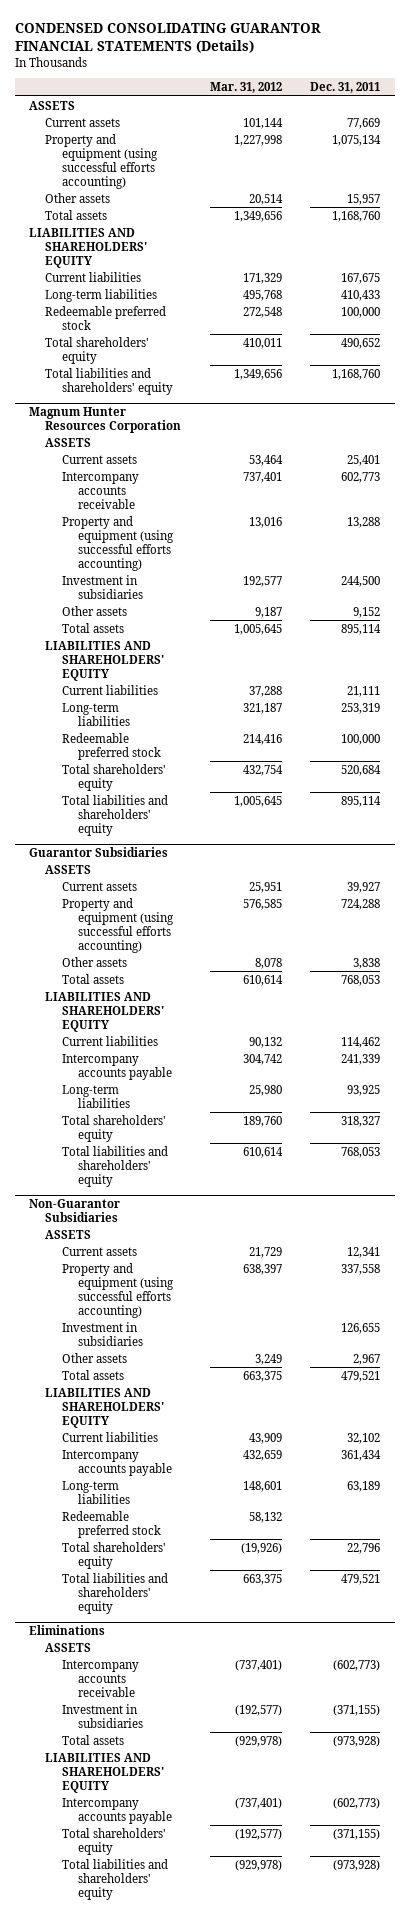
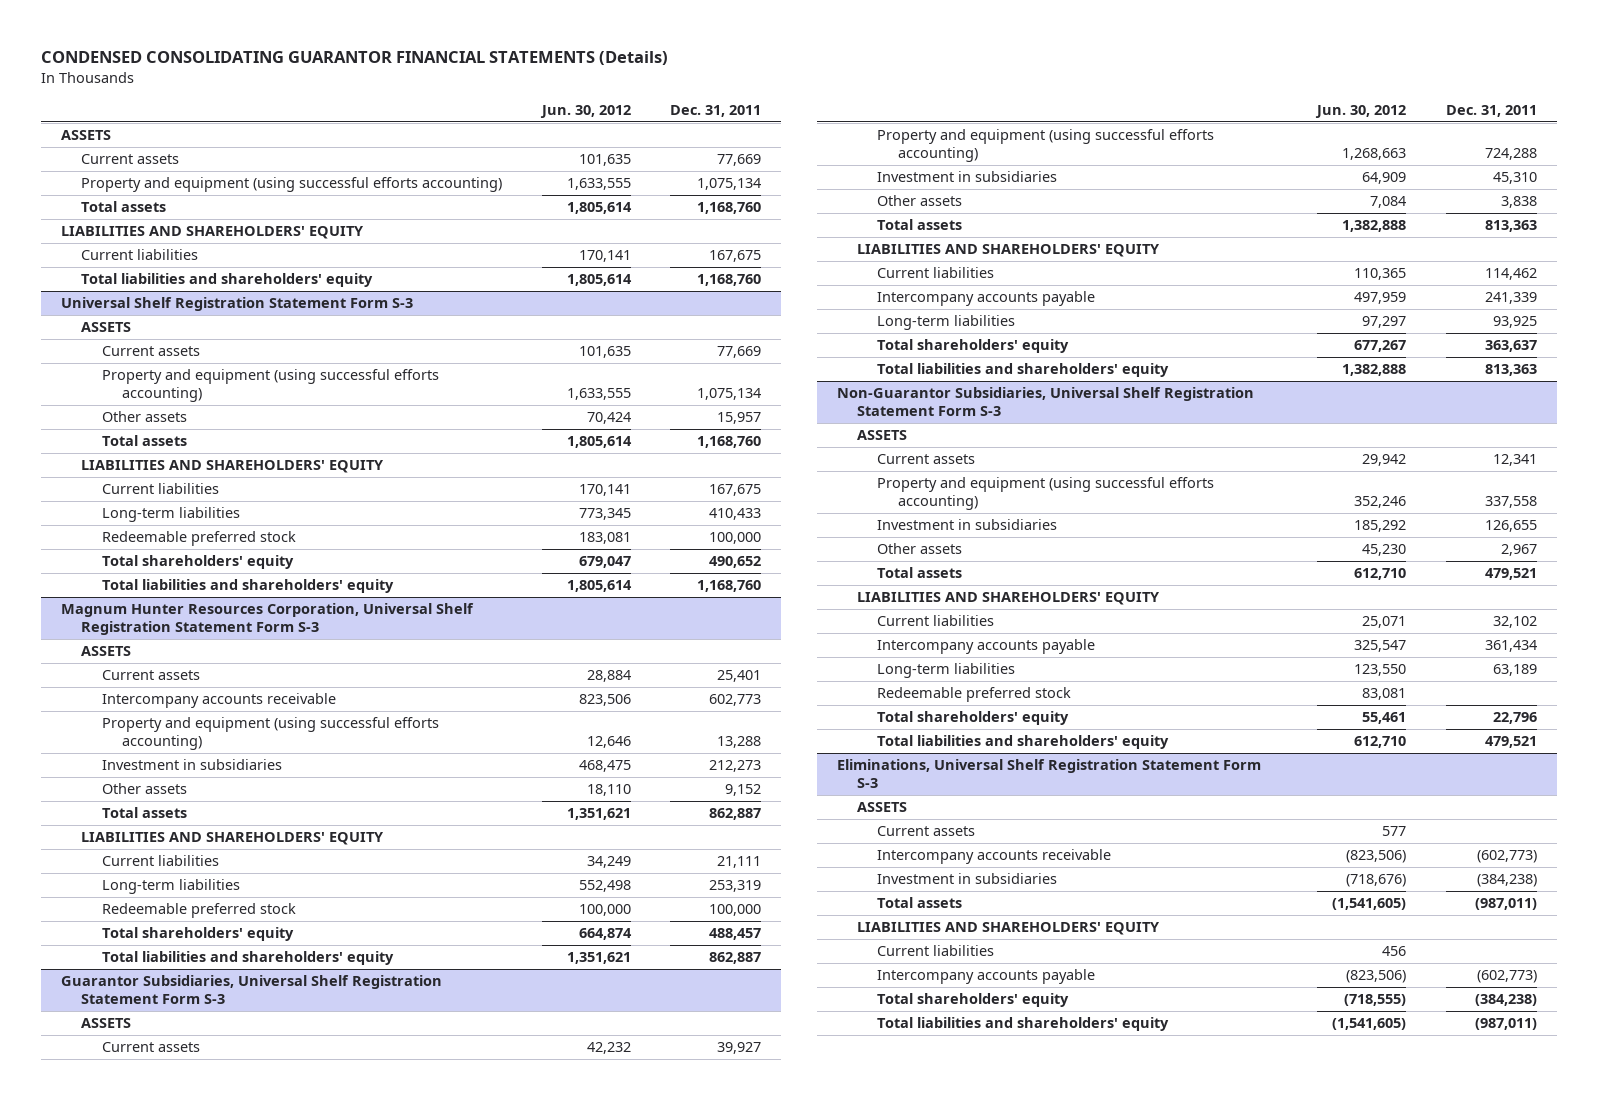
[209,82,282,94] Mar. 31, 2012 -> none
none -> [539,104,631,118] Jun. 30, 2012
none -> [81,201,167,213] Total assets
none -> [60,226,364,240] LIABILITIES AND SHAREHOLDERS' EQUITY
none -> [81,249,199,261] Current liabilities
none -> [81,273,374,288] Total liabilities and shareholders' equity
none -> [60,297,413,312] Universal Shelf Registration Statement Form S-3
none -> [81,322,132,333] ASSETS
none -> [101,346,200,357] Current assets
none -> [101,369,439,402] Property and equipment (using successful efforts accounting)
[28,406,182,433] Magnum Hunter Resources Corporation -> none
none -> [60,603,474,635] Magnum Hunter Resources Corporation, Universal Shelf Registration Statement Form S-3
[341,575,381,587] 244,500 -> [709,760,762,773] 212,273
[341,623,382,635] 895,114 -> [709,808,762,821] 862,887
[28,846,168,857] Guarantor Subsidiaries -> none
[341,764,382,776] 520,684 -> [709,928,762,941] 488,457
[341,795,382,807] 895,114 -> [709,952,762,965] 862,887
none -> [60,975,442,1004] Guarantor Subsidiaries, Universal Shelf Registration Statement Form S-3
none -> [877,171,1058,183] Investment in subsidiaries
[341,974,381,986] 768,053 -> [1484,220,1537,233] 813,363
[28,1198,120,1222] Non-Guarantor Subsidiaries -> none
[341,1115,381,1127] 318,327 -> [1484,340,1537,353] 363,637
[341,1146,381,1158] 768,053 -> [1484,364,1537,377] 813,363
none -> [836,387,1254,416] Non-Guarantor Subsidiaries, Universal Shelf Registration Statement Form S-3
[28,1624,105,1635] Eliminations -> none
none -> [836,759,1261,788] Eliminations, Universal Shelf Registration Statement Form S-3
none -> [877,826,976,837] Current assets
[333,1704,381,1716] (371,155) -> [1476,874,1537,888] (384,238)
[333,1735,381,1747] (973,928) -> [1474,898,1537,911] (987,011)
none -> [877,945,995,957] Current liabilities
[333,1828,381,1840] (371,155) -> [1474,994,1537,1007] (384,238)
[333,1859,381,1871] (973,928) -> [1474,1018,1537,1031] (987,011)

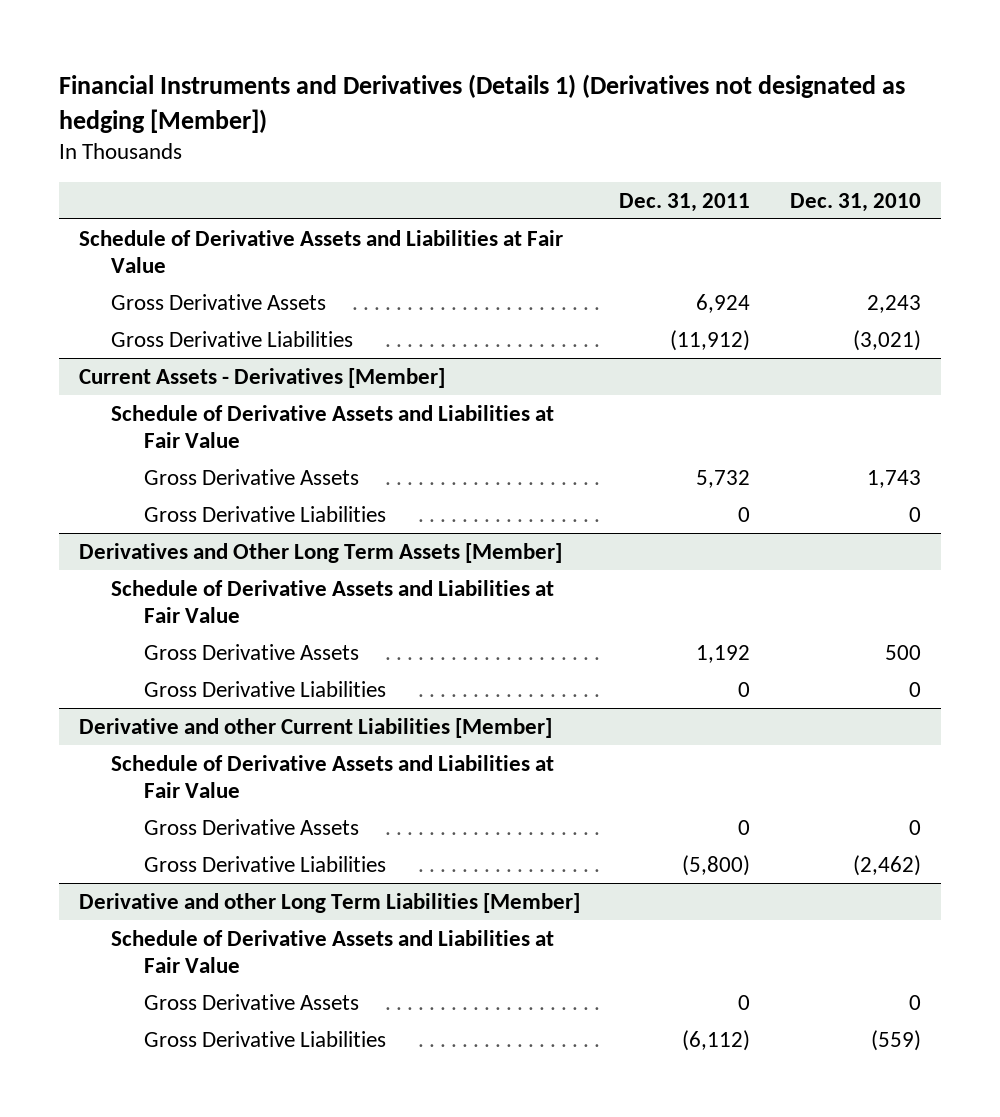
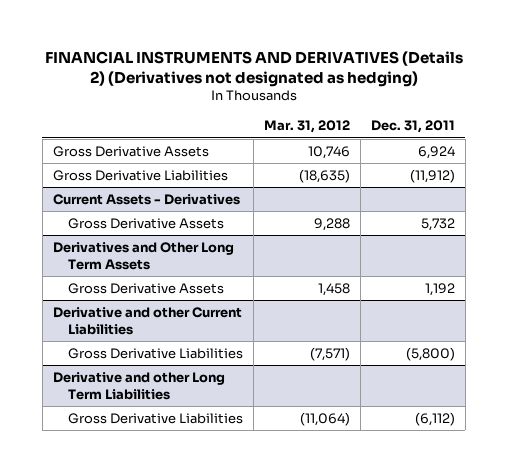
[59,74,906,134] Financial Instruments and Derivatives (Details 1) (Derivatives not designated as hedging [Member]) -> [44,50,463,87] FINANCIAL INSTRUMENTS AND DERIVATIVES (Details 2) (Derivatives not designated as hedging)
[789,192,921,212] Dec. 31, 2010 -> none
none -> [263,120,350,134] Mar. 31, 2012
[78,229,563,273] Schedule of Derivative Assets and Liabilities at Fair Value -> none
[111,404,555,448] Schedule of Derivative Assets and Liabilities at Fair Value -> none
[78,367,445,388] Current Assets - Derivatives [Member] -> [53,193,241,205] Current Assets - Derivatives
[143,505,386,522] Gross Derivative Liabilities -> none
[111,579,555,623] Schedule of Derivative Assets and Liabilities at Fair Value -> none
[78,542,562,563] Derivatives and Other Long Term Assets [Member] -> [53,241,235,270] Derivatives and Other Long Term Assets
[143,680,386,697] Gross Derivative Liabilities -> none
[111,754,555,798] Schedule of Derivative Assets and Liabilities at Fair Value -> none
[143,818,359,835] Gross Derivative Assets -> none
[78,717,552,738] Derivative and other Current Liabilities [Member] -> [53,306,243,335] Derivative and other Current Liabilities
[111,929,555,973] Schedule of Derivative Assets and Liabilities at Fair Value -> none
[143,993,359,1010] Gross Derivative Assets -> none
[78,892,580,913] Derivative and other Long Term Liabilities [Member] -> [53,371,226,400] Derivative and other Long Term Liabilities

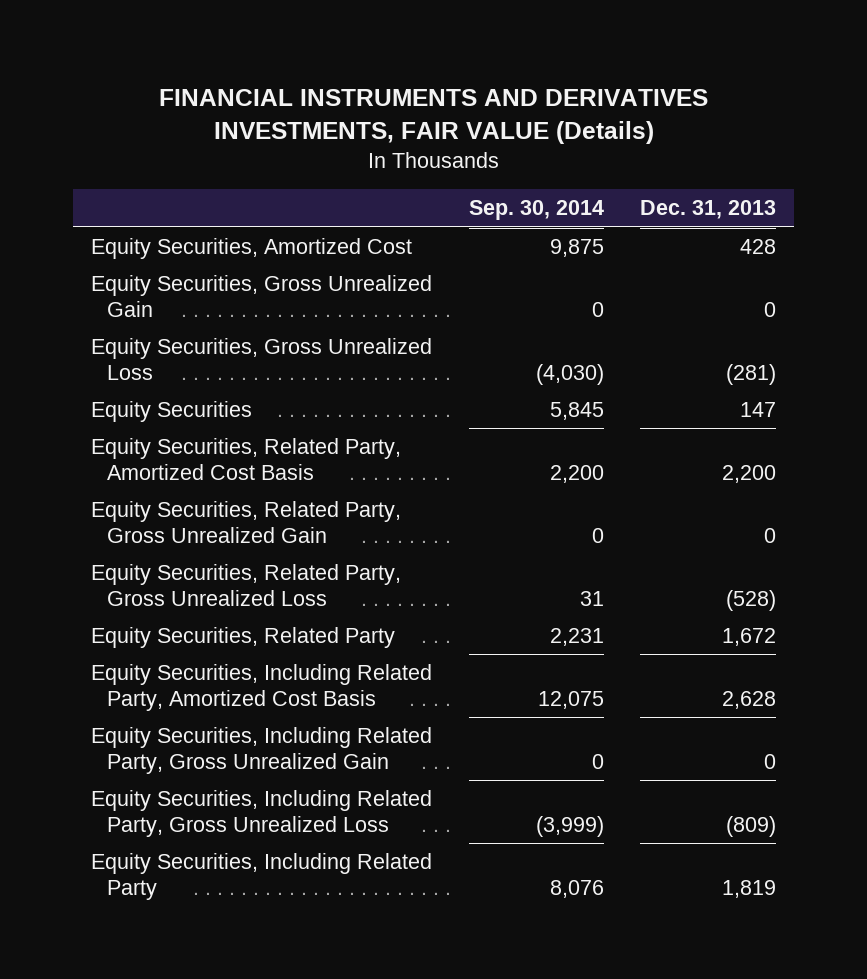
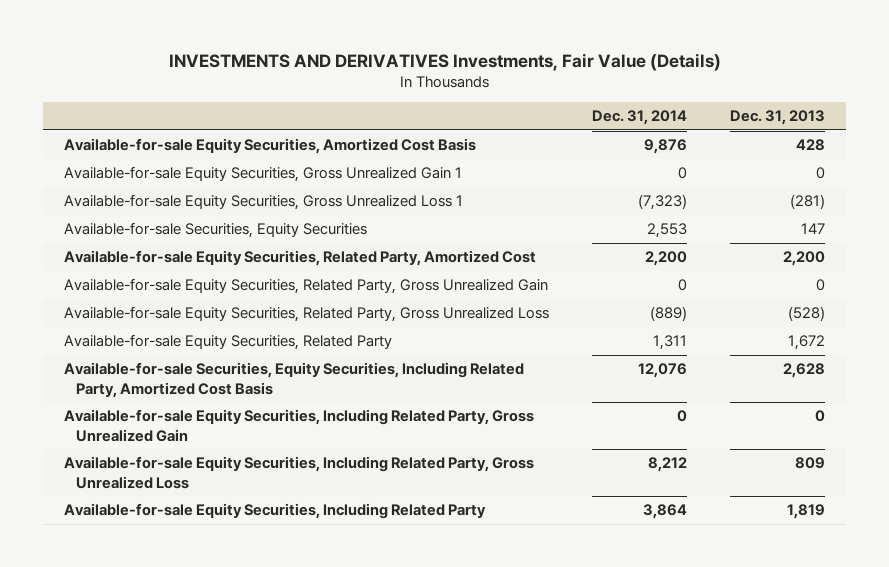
[158,89,708,145] FINANCIAL INSTRUMENTS AND DERIVATIVES INVESTMENTS, FAIR VALUE (Details) -> [168,52,721,71] INVESTMENTS AND DERIVATIVES Investments, Fair Value (Details)
[468,200,604,221] Sep. 30, 2014 -> none
none -> [592,110,688,126] Dec. 31, 2014
[91,238,413,260] Equity Securities, Amortized Cost -> [64,138,477,155] Available-for-sale Equity Securities, Amortized Cost Basis
[91,275,433,317] Equity Securities, Gross Unrealized Gain -> [64,166,463,183] Available-for-sale Equity Securities, Gross Unrealized Gain 1
[91,338,433,380] Equity Securities, Gross Unrealized Loss -> [64,194,464,211] Available-for-sale Equity Securities, Gross Unrealized Loss 1
[91,401,253,423] Equity Securities -> [64,222,368,239] Available-for-sale Securities, Equity Securities
[91,438,402,480] Equity Securities, Related Party, Amortized Cost Basis -> [64,250,537,267] Available-for-sale Equity Securities, Related Party, Amortized Cost
[91,501,402,543] Equity Securities, Related Party, Gross Unrealized Gain -> [64,278,549,295] Available-for-sale Equity Securities, Related Party, Gross Unrealized Gain
[91,564,402,606] Equity Securities, Related Party, Gross Unrealized Loss -> [64,306,550,323] Available-for-sale Equity Securities, Related Party, Gross Unrealized Loss
[91,627,396,649] Equity Securities, Related Party -> [64,334,393,351] Available-for-sale Equity Securities, Related Party
[91,664,433,711] Equity Securities, Including Related Party, Amortized Cost Basis -> [64,362,525,398] Available-for-sale Securities, Equity Securities, Including Related Party, Amortized Cost Basis
[91,727,433,774] Equity Securities, Including Related Party, Gross Unrealized Gain -> [64,409,535,442] Available-for-sale Equity Securities, Including Related Party, Gross Unrealized Gain
[91,790,433,837] Equity Securities, Including Related Party, Gross Unrealized Loss -> [64,456,535,489] Available-for-sale Equity Securities, Including Related Party, Gross Unrealized Loss
[725,815,776,837] (809) -> [794,457,825,470] 809
[91,853,433,900] Equity Securities, Including Related Party -> [64,503,487,520] Available-for-sale Equity Securities, Including Related Party

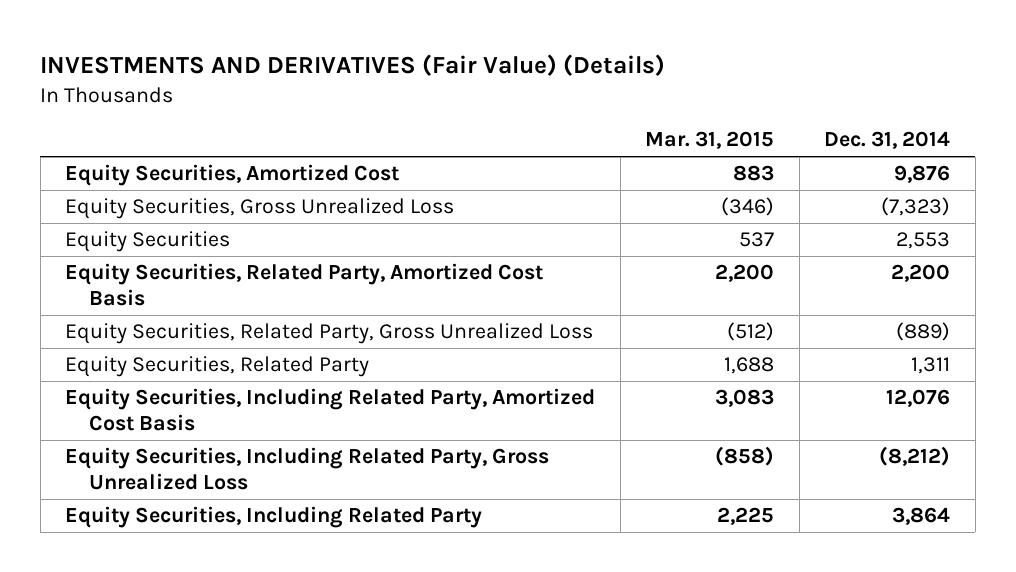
[168,52,721,71] INVESTMENTS AND DERIVATIVES Investments, Fair Value (Details) -> [40,54,666,77] INVESTMENTS AND DERIVATIVES (Fair Value) (Details)
[729,110,825,126] Dec. 31, 2013 -> none
none -> [645,131,775,150] Mar. 31, 2015
[64,166,463,183] Available-for-sale Equity Securities, Gross Unrealized Gain 1 -> none
[64,278,549,295] Available-for-sale Equity Securities, Related Party, Gross Unrealized Gain -> none
[64,409,535,442] Available-for-sale Equity Securities, Including Related Party, Gross Unrealized Gain -> none
[64,138,477,155] Available-for-sale Equity Securities, Amortized Cost Basis -> [65,164,400,187] Equity Securities, Amortized Cost
[64,194,464,211] Available-for-sale Equity Securities, Gross Unrealized Loss 1 -> [65,198,455,220] Equity Securities, Gross Unrealized Loss
[64,222,368,239] Available-for-sale Securities, Equity Securities -> [65,231,231,253] Equity Securities
[64,250,537,267] Available-for-sale Equity Securities, Related Party, Amortized Cost -> [65,263,544,306] Equity Securities, Related Party, Amortized Cost Basis
[64,306,550,323] Available-for-sale Equity Securities, Related Party, Gross Unrealized Loss -> [65,323,594,345] Equity Securities, Related Party, Gross Unrealized Loss
[64,334,393,351] Available-for-sale Equity Securities, Related Party -> [65,356,370,378] Equity Securities, Related Party
[64,362,525,398] Available-for-sale Securities, Equity Securities, Including Related Party, Amortized Cost Basis -> [65,388,596,431] Equity Securities, Including Related Party, Amortized Cost Basis
[64,456,535,489] Available-for-sale Equity Securities, Including Related Party, Gross Unrealized Loss -> [65,447,550,490] Equity Securities, Including Related Party, Gross Unrealized Loss
[648,457,688,473] 8,212 -> [879,446,951,467] (8,212)
[64,503,487,520] Available-for-sale Equity Securities, Including Related Party -> [65,506,483,529] Equity Securities, Including Related Party

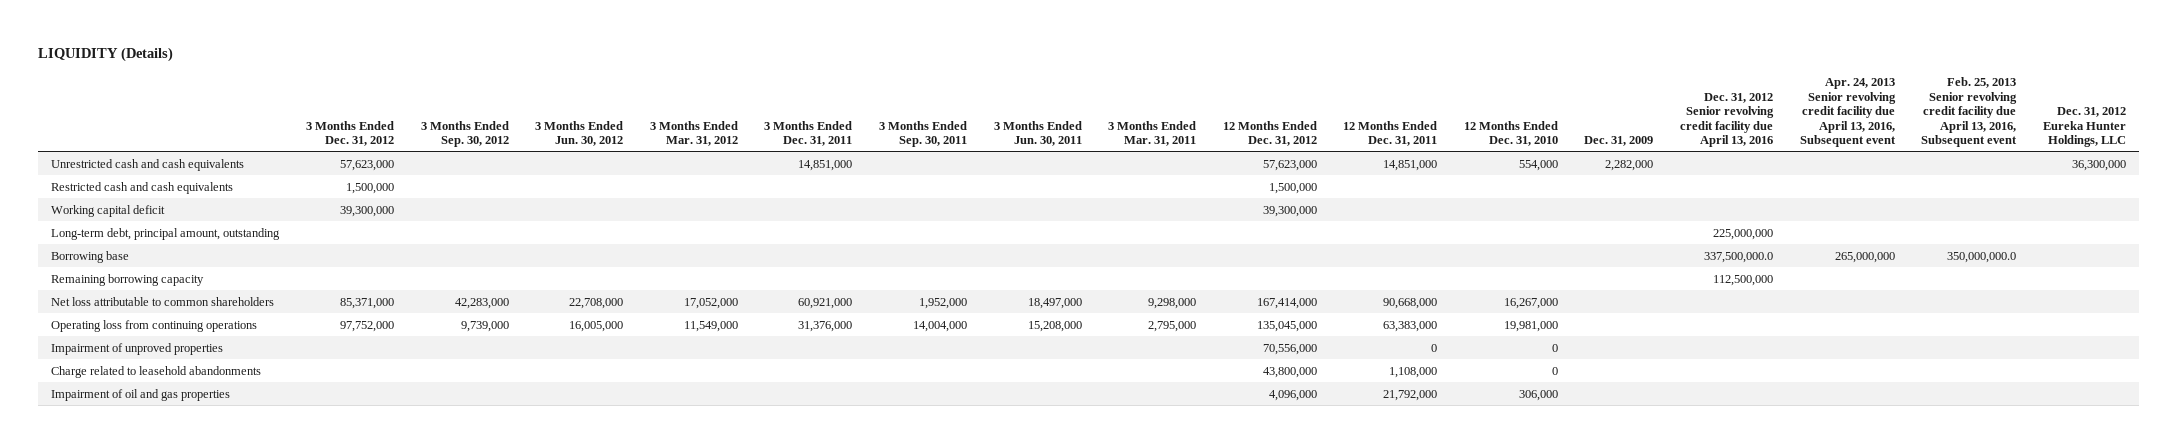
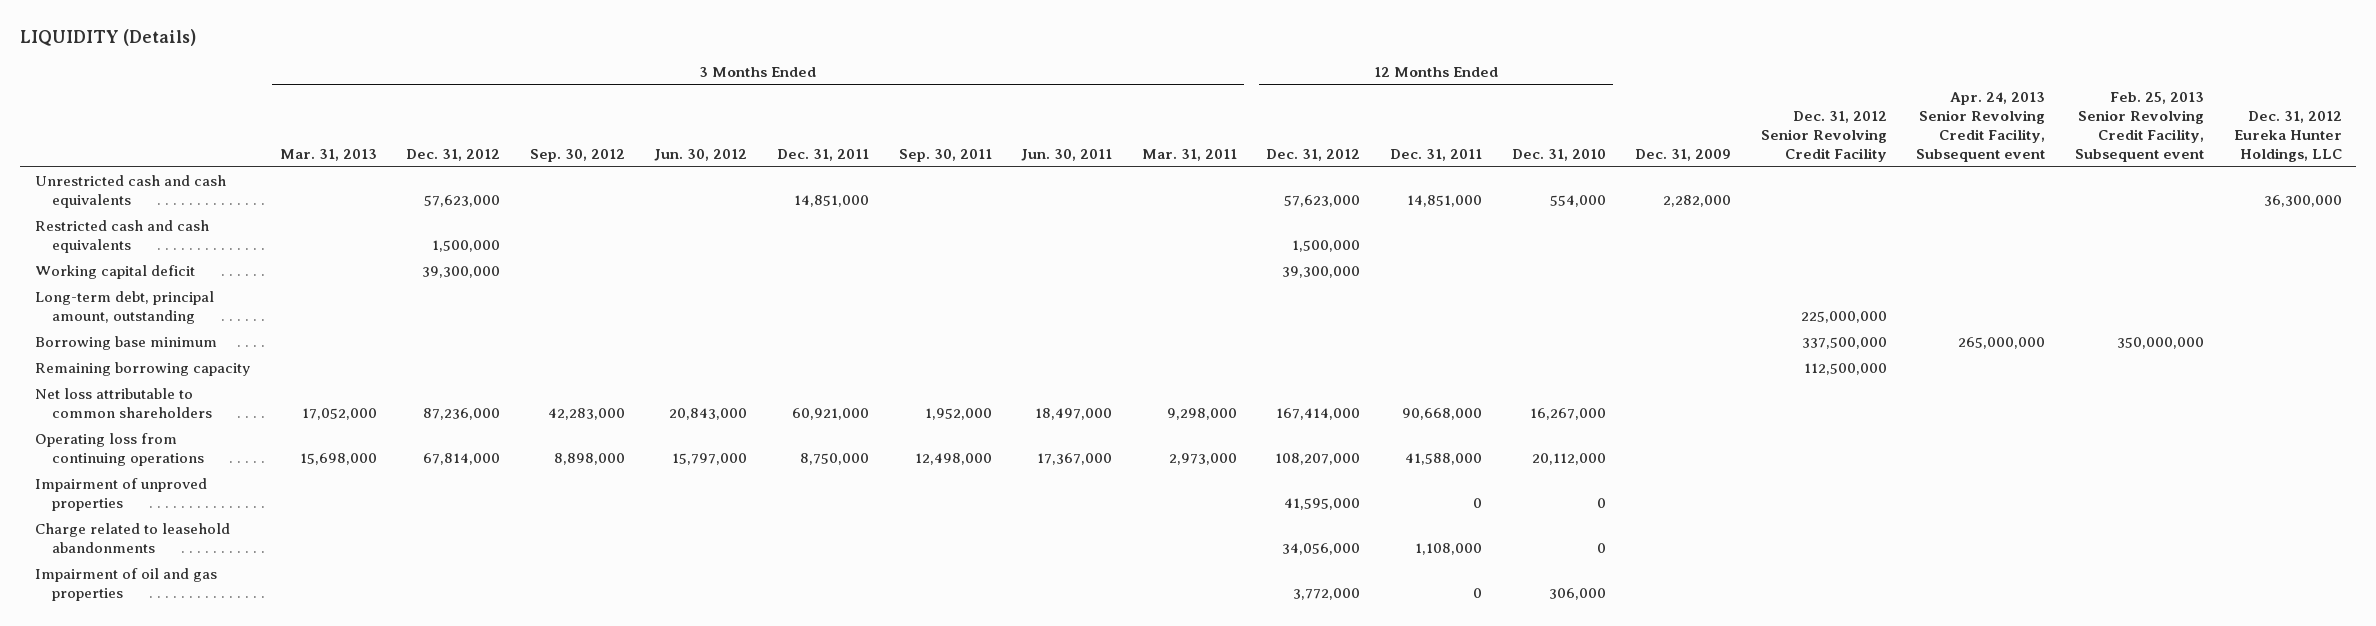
[649,120,738,147] 3 Months Ended Mar. 31, 2012 -> none
[1679,92,1774,148] Dec. 31, 2012 Senior revolving credit facility due April 13, 2016 -> none
[1799,78,1896,148] Apr. 24, 2013 Senior revolving credit facility due April 13, 2016, Subsequent event -> none
[1921,77,2018,148] Feb. 25, 2013 Senior revolving credit facility due April 13, 2016, Subsequent event -> none
none -> [279,149,377,162] Mar. 31, 2013
none -> [1760,111,1887,163] Dec. 31, 2012 Senior Revolving Credit Facility
none -> [1916,92,2046,163] Apr. 24, 2013 Senior Revolving Credit Facility, Subsequent event
none -> [2074,92,2204,163] Feb. 25, 2013 Senior Revolving Credit Facility, Subsequent event
[51,250,130,263] Borrowing base -> [34,336,217,351] Borrowing base minimum
[340,297,395,309] 85,371,000 -> [423,407,501,420] 87,236,000
[569,297,624,309] 22,708,000 -> [669,407,748,420] 20,843,000
[340,320,395,332] 97,752,000 -> [423,452,501,465] 67,814,000
[460,320,509,332] 9,739,000 -> [553,452,625,465] 8,898,000
[569,320,624,332] 16,005,000 -> [672,452,748,465] 15,797,000
[798,320,853,332] 31,376,000 -> [799,452,869,465] 8,750,000
[912,320,967,332] 14,004,000 -> [914,452,992,465] 12,498,000
[1027,320,1082,332] 15,208,000 -> [1037,452,1113,465] 17,367,000
[1148,320,1197,332] 2,795,000 -> [1168,452,1237,465] 2,973,000
[1256,320,1317,332] 135,045,000 -> [1275,452,1361,465] 108,207,000
[1383,320,1438,332] 63,383,000 -> [1404,452,1482,465] 41,588,000
[1503,320,1558,332] 19,981,000 -> [1531,452,1606,465] 20,112,000
[1262,343,1317,355] 70,556,000 -> [1284,497,1361,510] 41,595,000
[1262,366,1317,378] 43,800,000 -> [1282,542,1361,555] 34,056,000
[1268,389,1317,401] 4,096,000 -> [1293,587,1361,600] 3,772,000
[1383,389,1438,401] 21,792,000 -> [1472,587,1482,598] 0

